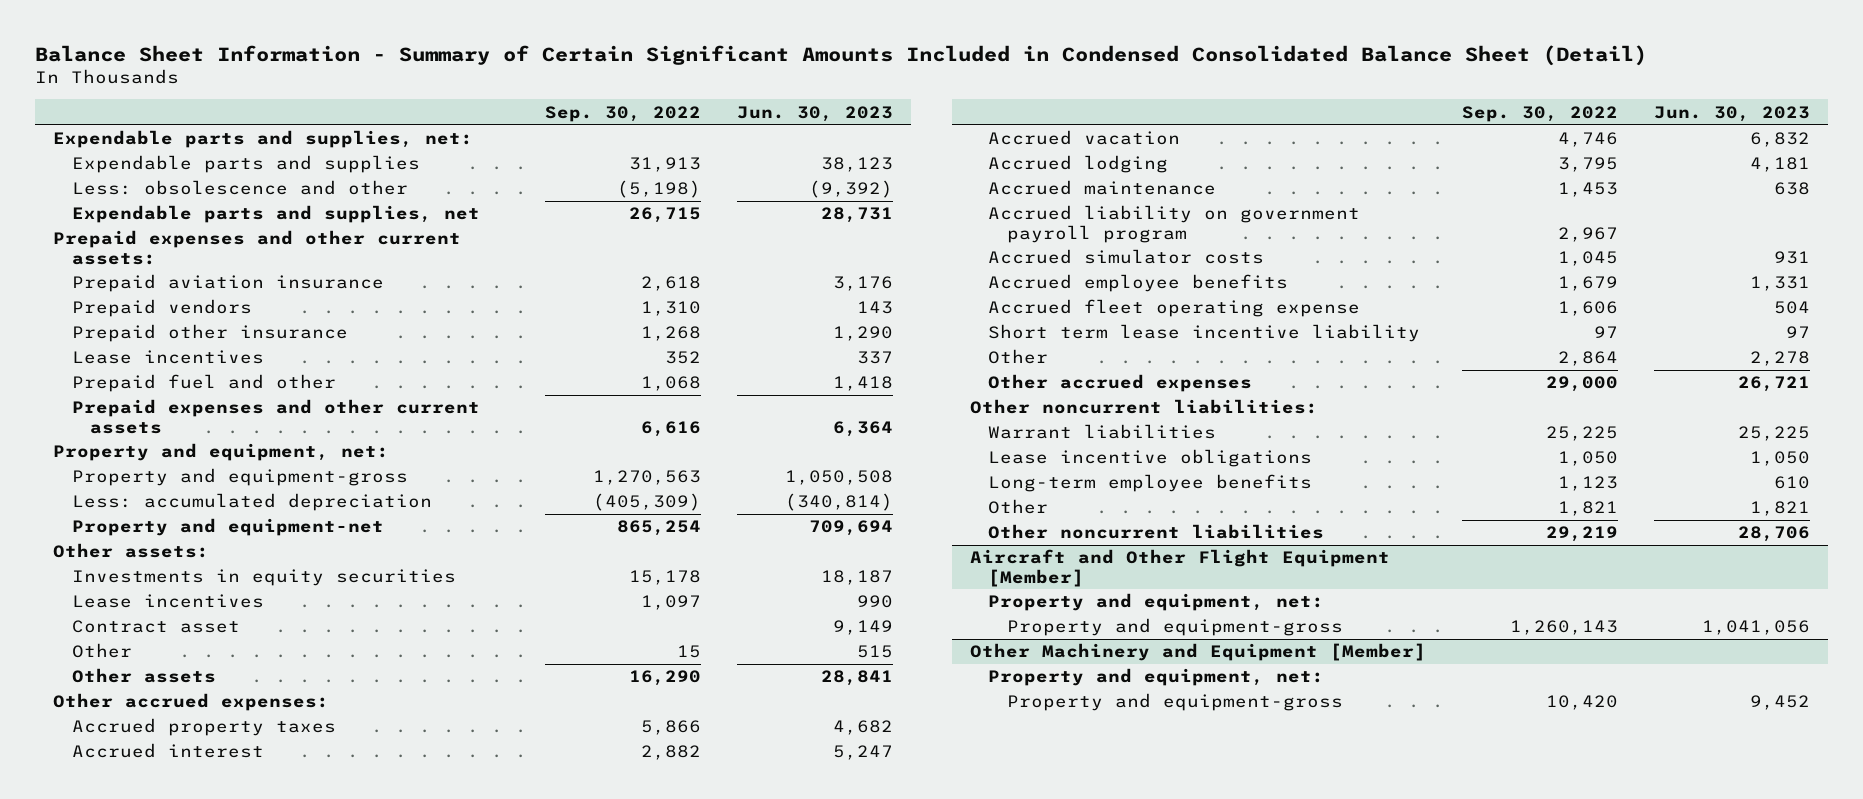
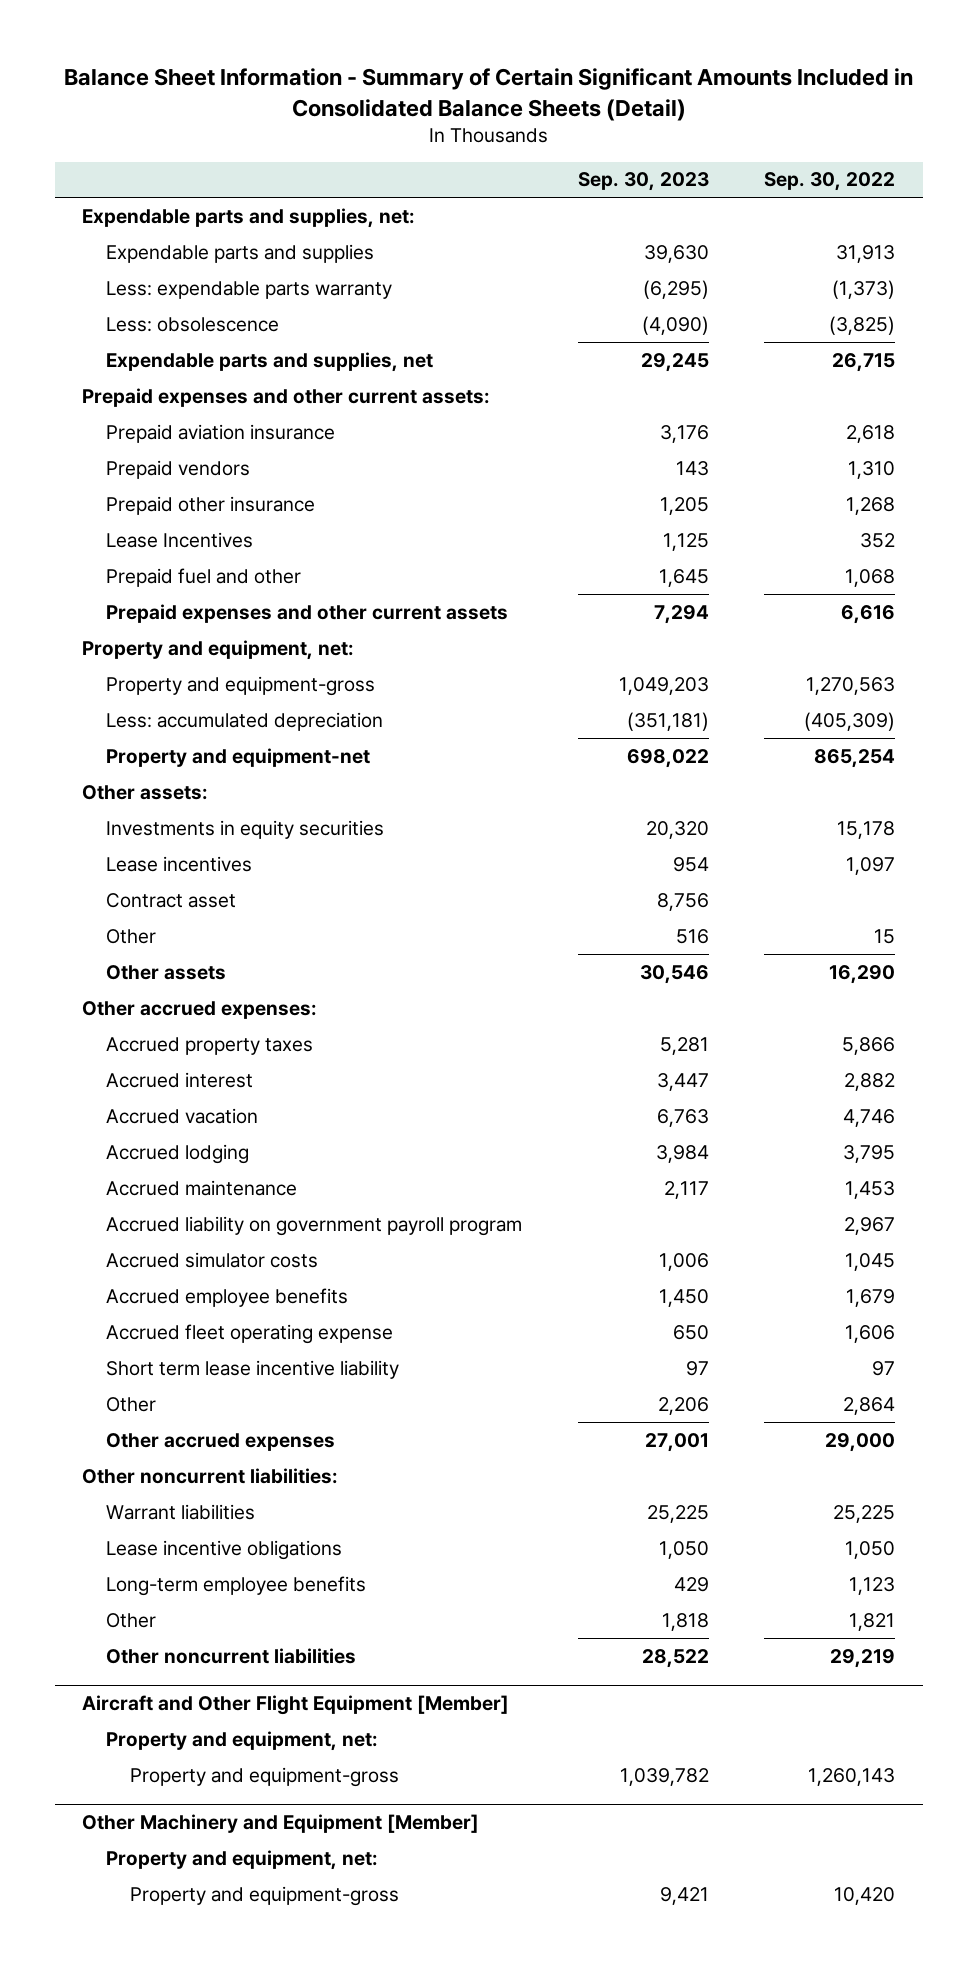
[35,44,1648,66] Balance Sheet Information - Summary of Certain Significant Amounts Included in Condensed Consolidated Balance Sheet (Detail) -> [63,68,913,121] Balance Sheet Information - Summary of Certain Significant Amounts Included in Consolidated Balance Sheets (Detail)
[736,105,893,122] Jun. 30, 2023 -> none
none -> [577,172,709,192] Sep. 30, 2023
none -> [106,280,393,299] Less: expendable parts warranty
[71,180,408,196] Less: obsolescence and other -> [106,316,280,332] Less: obsolescence
[616,180,701,199] (5,198) -> [828,315,895,335] (3,825)
[71,350,264,365] Lease incentives -> [106,531,254,548] Lease Incentives

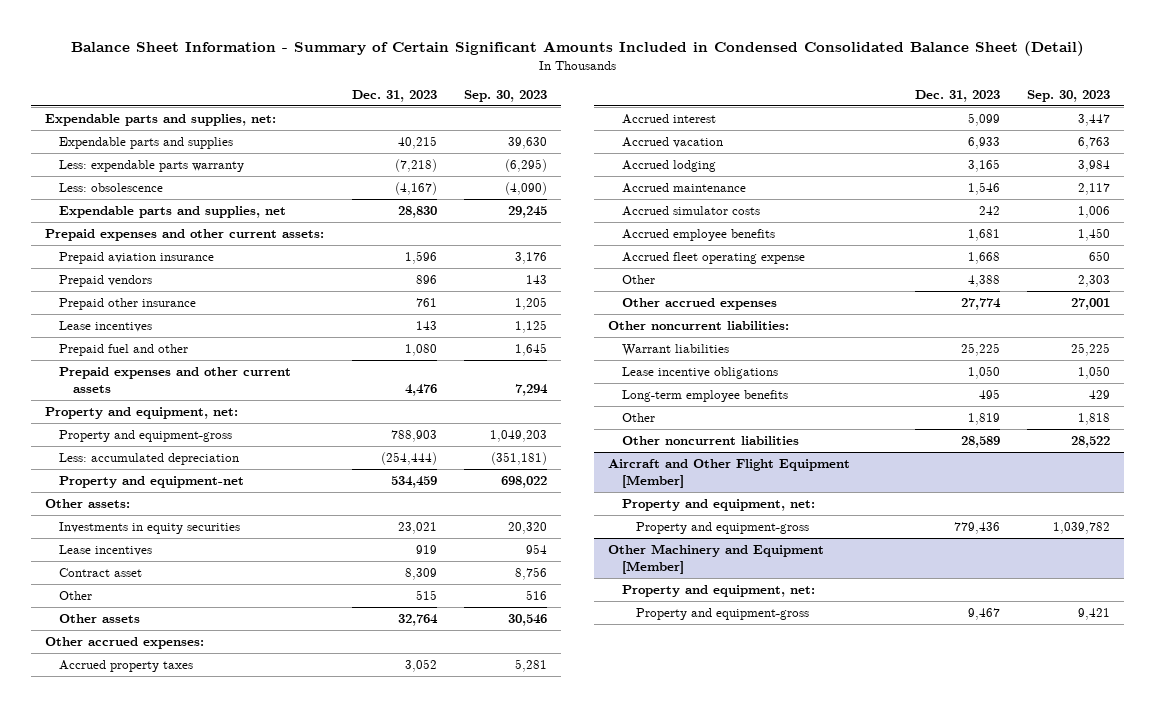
[63,68,913,121] Balance Sheet Information - Summary of Certain Significant Amounts Included in Consolidated Balance Sheets (Detail) -> [70,40,1084,56] Balance Sheet Information - Summary of Certain Significant Amounts Included in Condensed Consolidated Balance Sheet (Detail)
[763,172,895,192] Sep. 30, 2022 -> none
none -> [351,89,437,102] Dec. 31, 2023
[106,531,254,548] Lease Incentives -> [59,321,153,333] Lease incentives
[106,1215,523,1236] Accrued liability on government payroll program -> none
[106,1359,400,1379] Short term lease incentive liability -> none
[657,1396,709,1415] 2,206 -> [1078,275,1111,288] 2,303

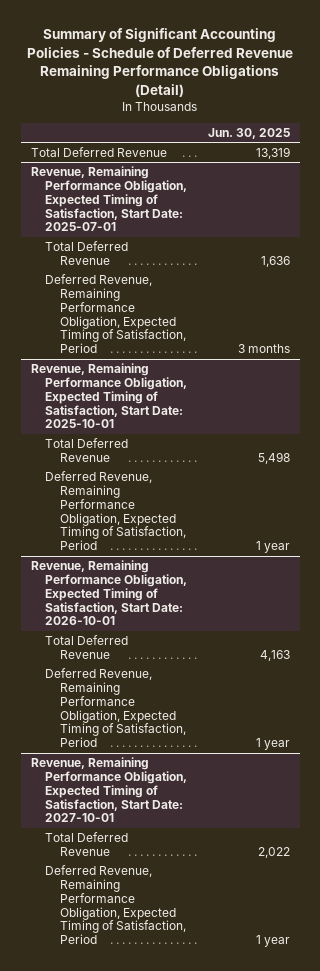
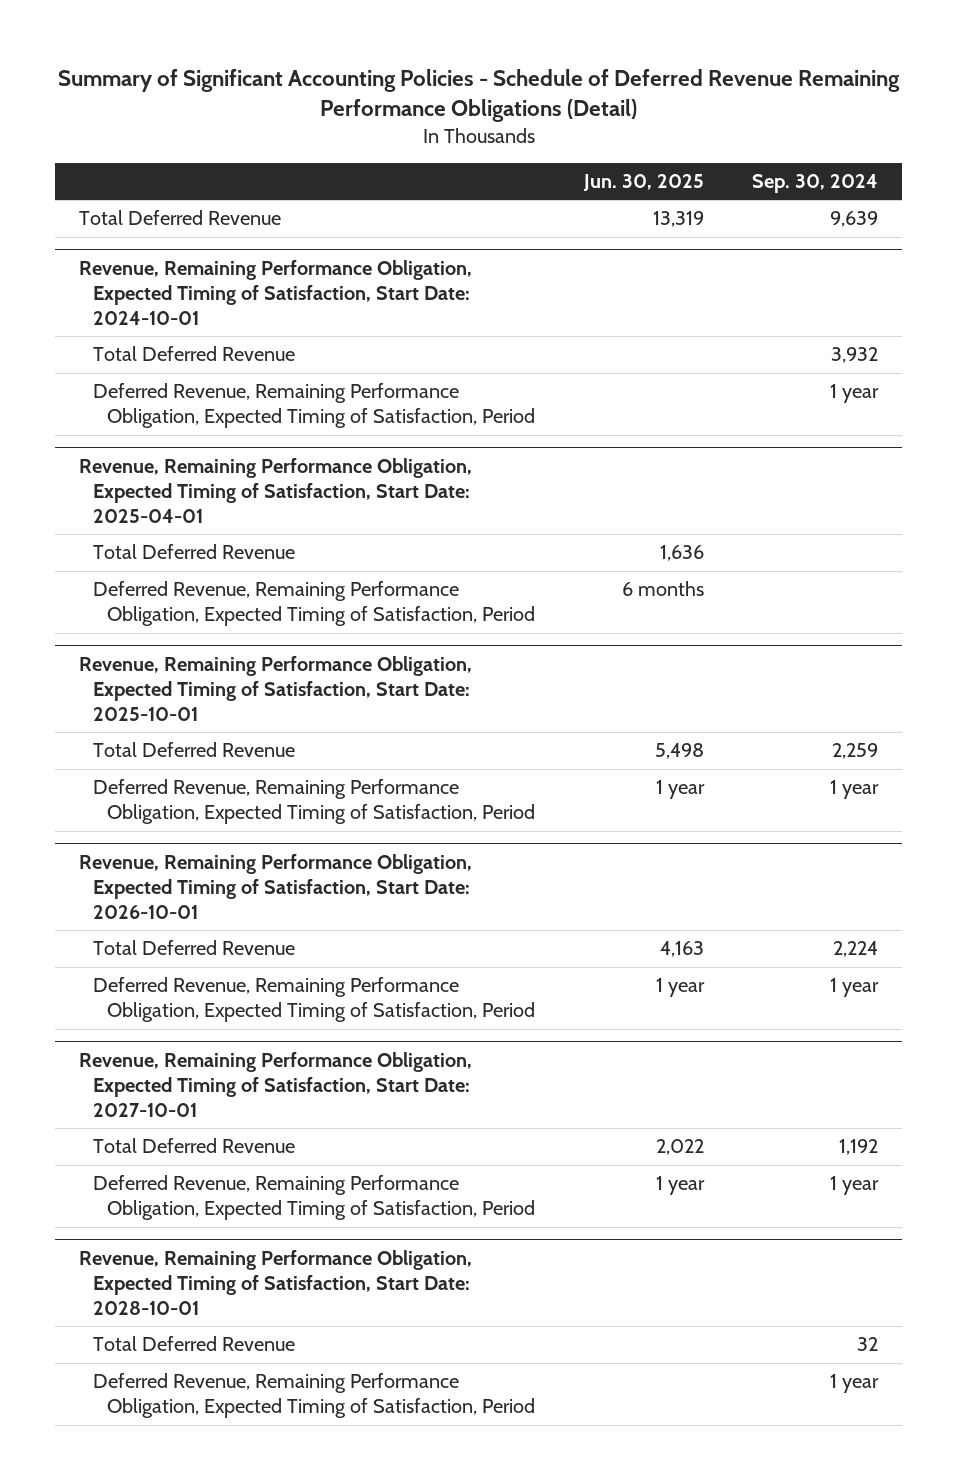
none -> [751,174,878,194] Sep. 30, 2024
none -> [79,259,473,325] Revenue, Remaining Performance Obligation, Expected Timing of Satisfaction, Start Date: 2024-10-01
none -> [93,346,296,362] Total Deferred Revenue
none -> [93,383,536,429] Deferred Revenue, Remaining Performance Obligation, Expected Timing of Satisfaction, Period
[30,166,188,232] Revenue, Remaining Performance Obligation, Expected Timing of Satisfaction, Start Date: 2025-07-01 -> [79,457,473,523] Revenue, Remaining Performance Obligation, Expected Timing of Satisfaction, Start Date: 2025-04-01
[237,344,290,354] 3 months -> [621,581,704,597] 6 months
none -> [79,1249,473,1315] Revenue, Remaining Performance Obligation, Expected Timing of Satisfaction, Start Date: 2028-10-01
none -> [93,1336,296,1352] Total Deferred Revenue
none -> [93,1373,536,1419] Deferred Revenue, Remaining Performance Obligation, Expected Timing of Satisfaction, Period

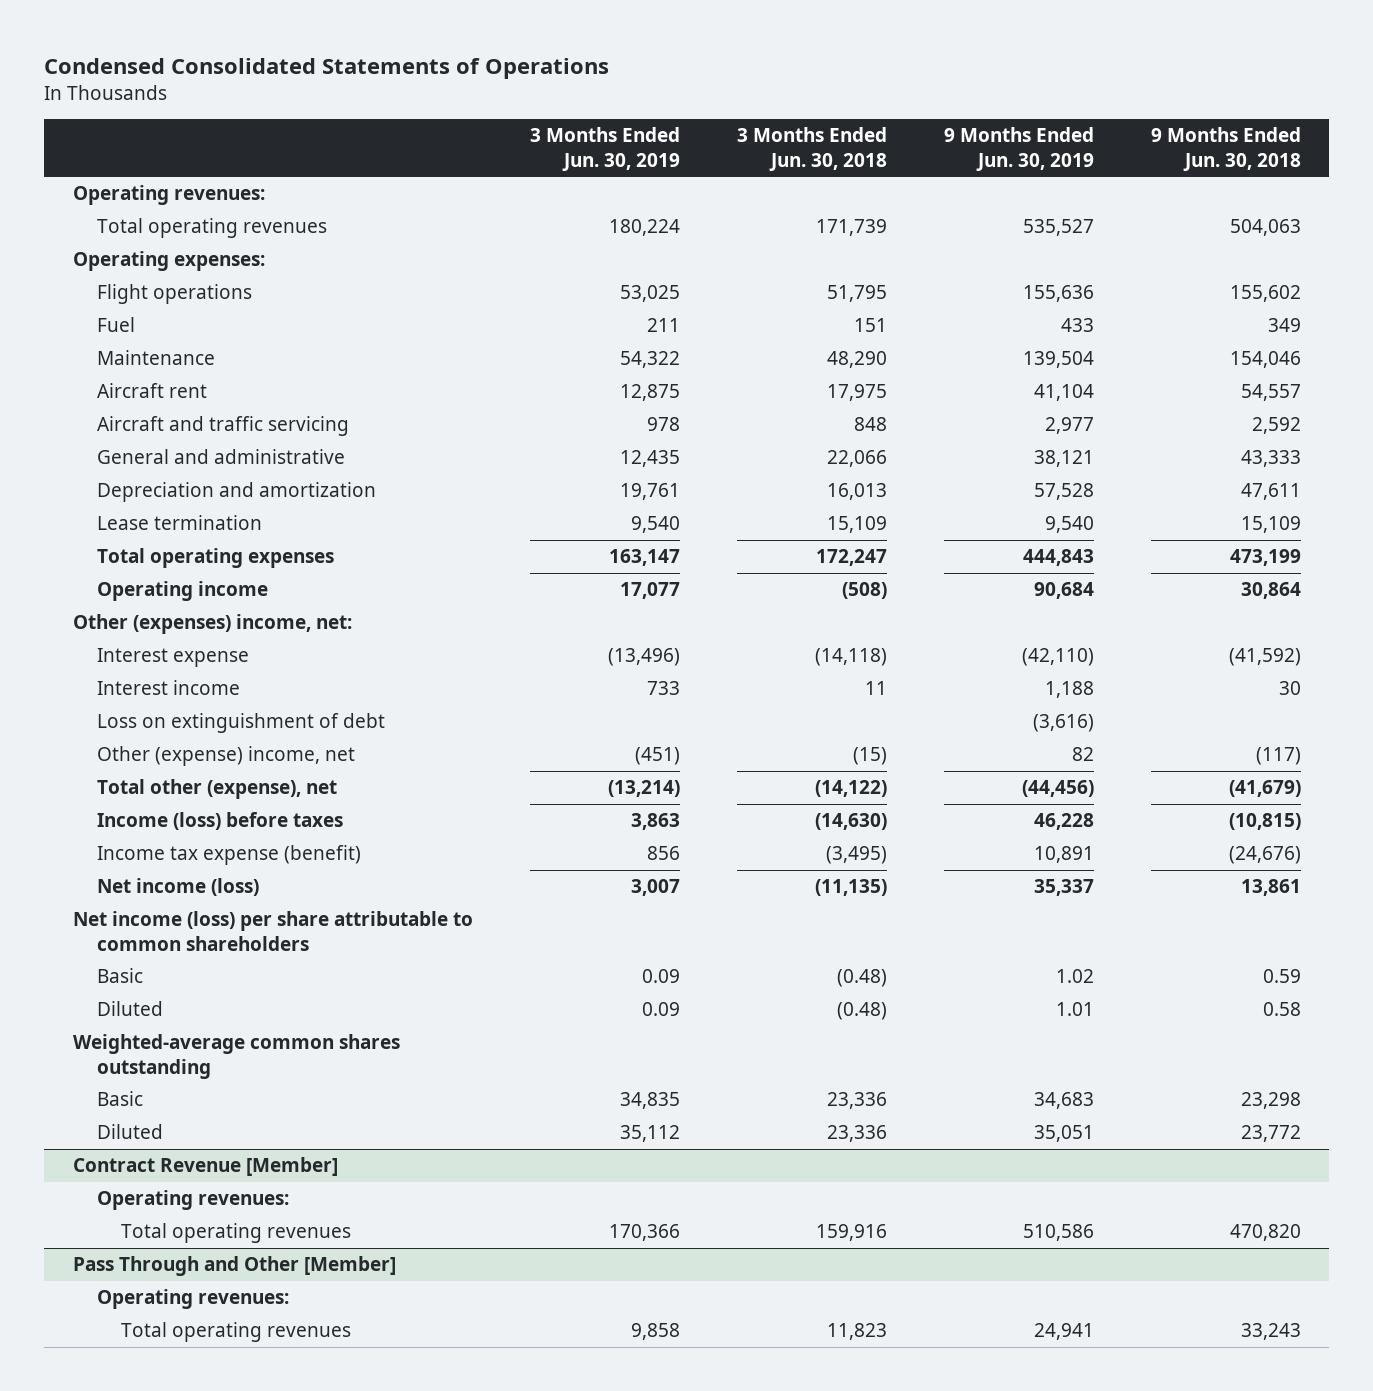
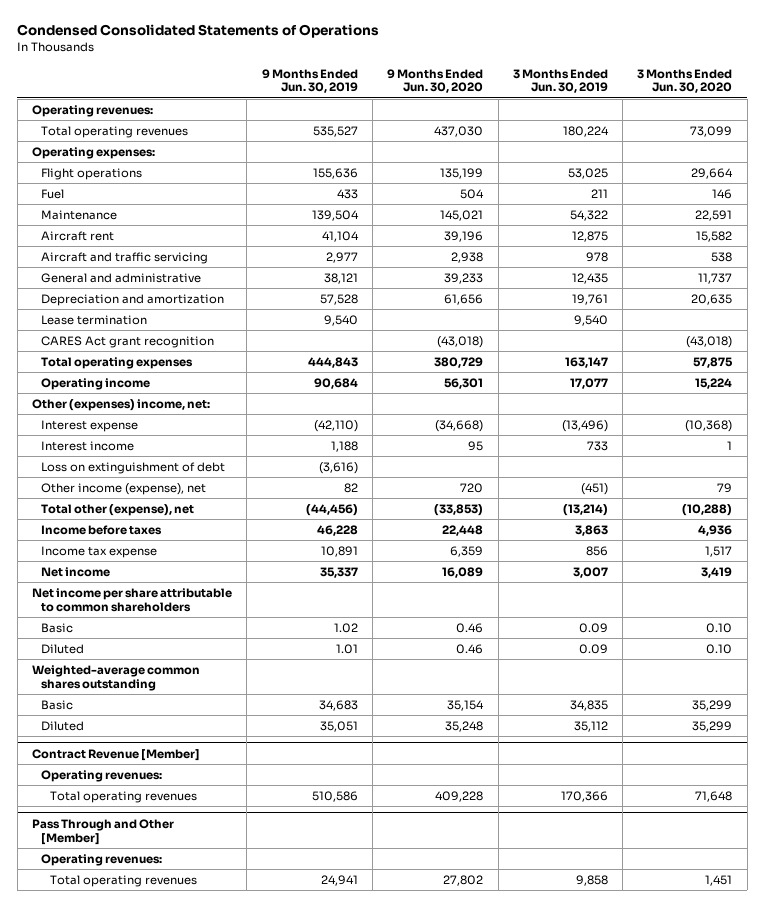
[736,127,887,171] 3 Months Ended Jun. 30, 2018 -> none
[1150,127,1301,171] 9 Months Ended Jun. 30, 2018 -> none
none -> [387,68,484,94] 9 Months Ended Jun. 30, 2020
none -> [637,68,733,94] 3 Months Ended Jun. 30, 2020
none -> [41,335,215,348] CARES Act grant recognition
[96,746,355,767] Other (expense) income, net -> [41,482,207,495] Other income (expense), net
[96,812,343,831] Income (loss) before taxes -> [41,524,163,535] Income before taxes
[96,845,361,866] Income tax expense (benefit) -> [41,545,158,558] Income tax expense
[96,878,259,897] Net income (loss) -> [41,566,111,577] Net income
[72,911,473,951] Net income (loss) per share attributable to common shareholders -> [32,587,233,612] Net income per share attributable to common shareholders

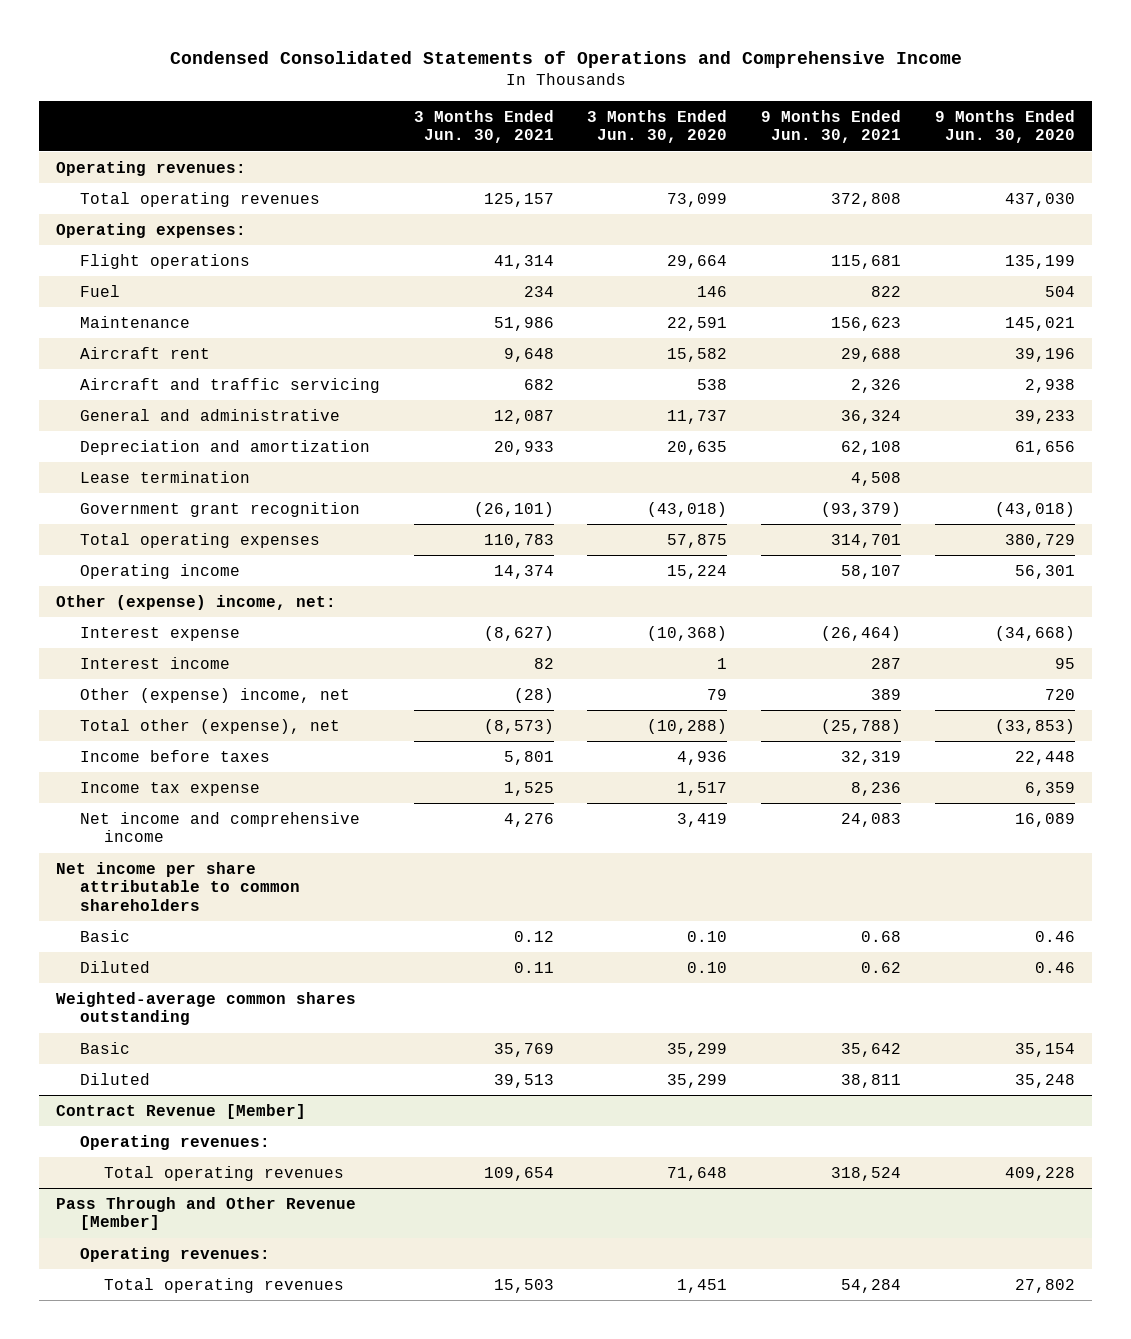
[17,24,380,39] Condensed Consolidated Statements of Operations -> [169,50,962,68] Condensed Consolidated Statements of Operations and Comprehensive Income
[261,68,358,94] 9 Months Ended Jun. 30, 2019 -> none
[512,68,608,94] 3 Months Ended Jun. 30, 2019 -> none
none -> [413,109,554,144] 3 Months Ended Jun. 30, 2021
none -> [761,109,902,144] 9 Months Ended Jun. 30, 2021
[41,335,215,348] CARES Act grant recognition -> [79,501,360,517] Government grant recognition
[32,398,211,411] Other (expenses) income, net: -> [55,594,336,610] Other (expense) income, net:
[41,461,226,474] Loss on extinguishment of debt -> none
[41,482,207,495] Other income (expense), net -> [79,687,350,703] Other (expense) income, net
[41,566,111,577] Net income -> [79,811,360,843] Net income and comprehensive income
[32,818,175,845] Pass Through and Other [Member] -> [55,1196,356,1231] Pass Through and Other Revenue [Member]

